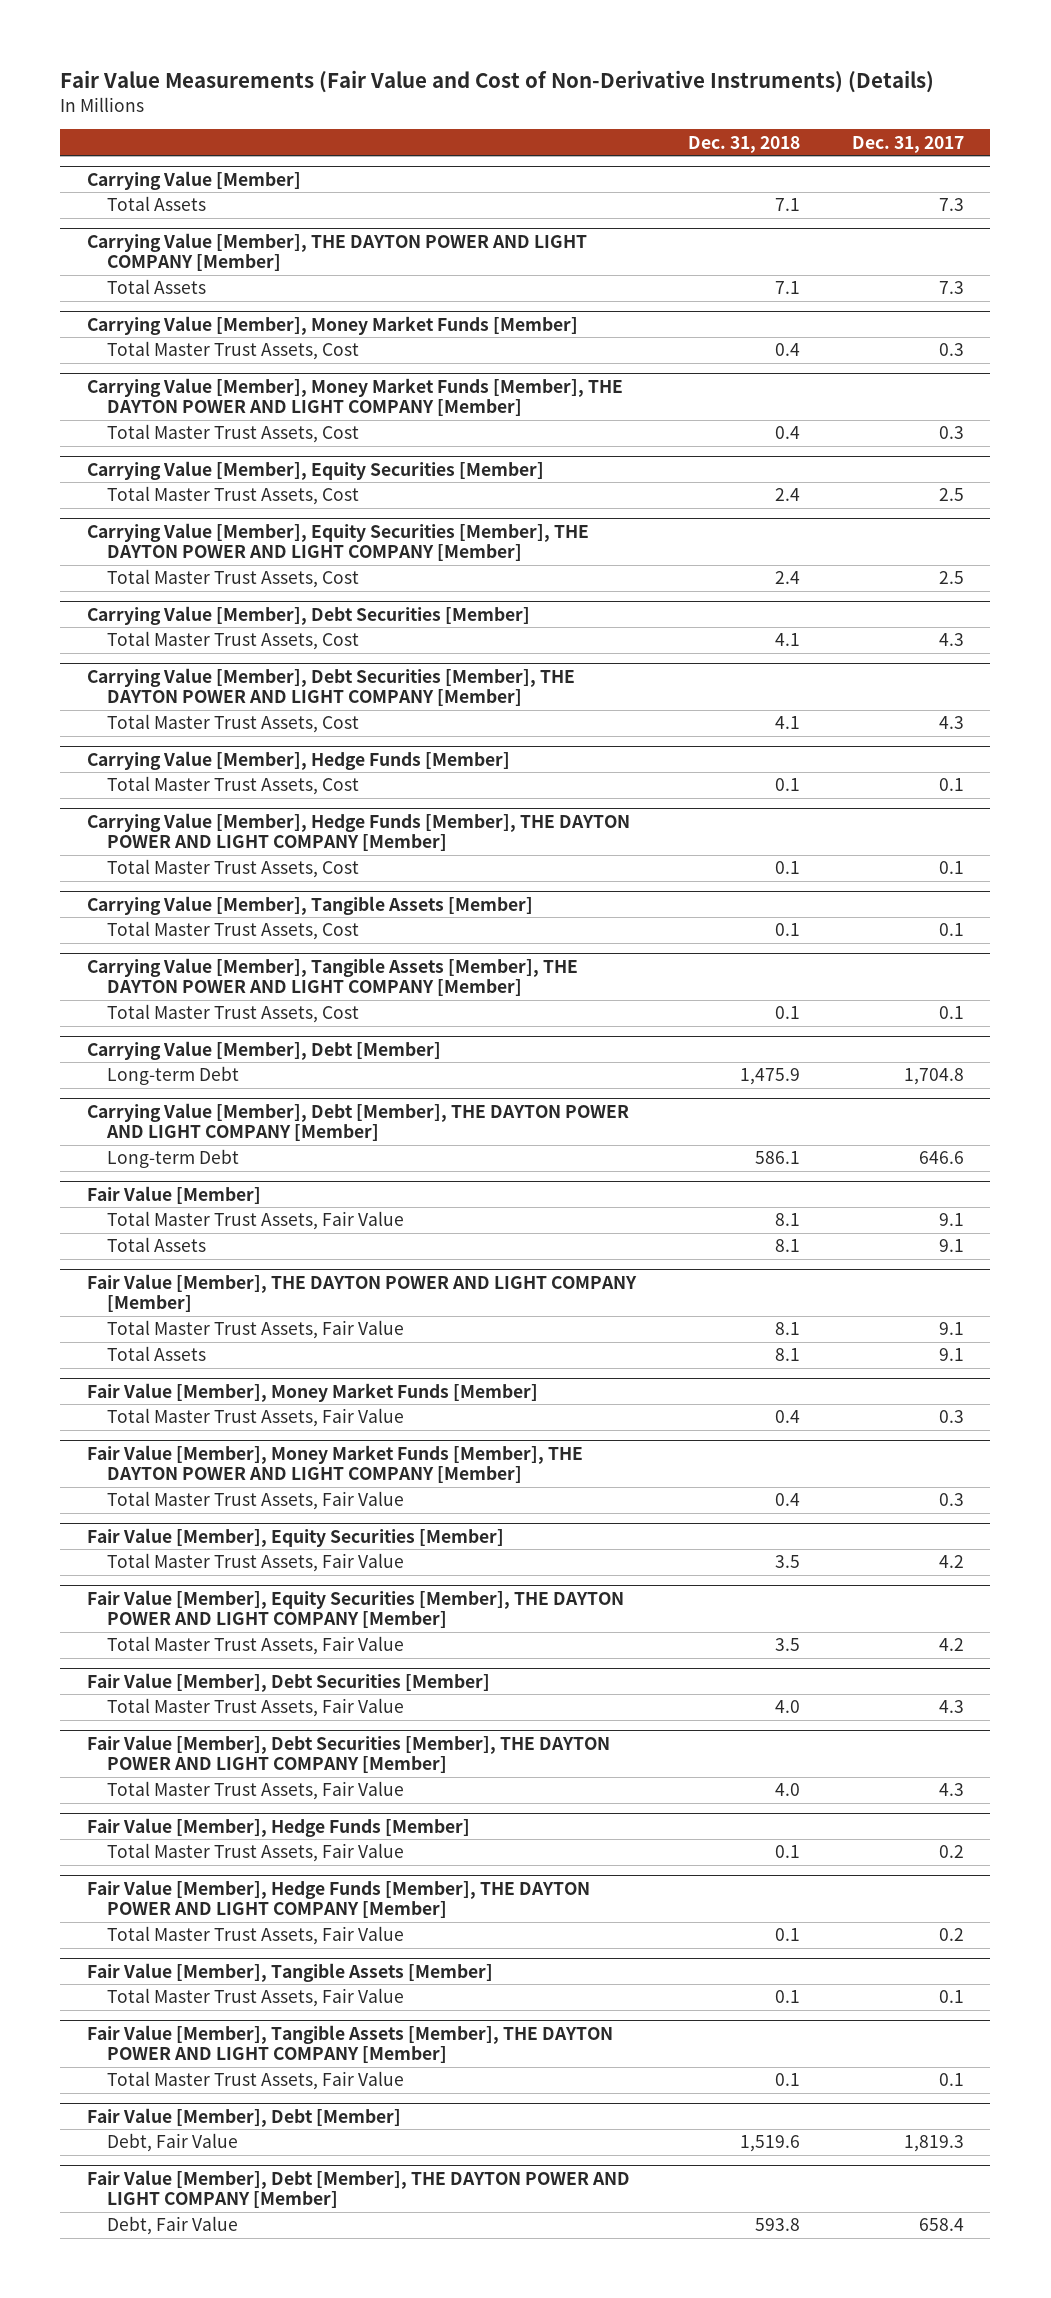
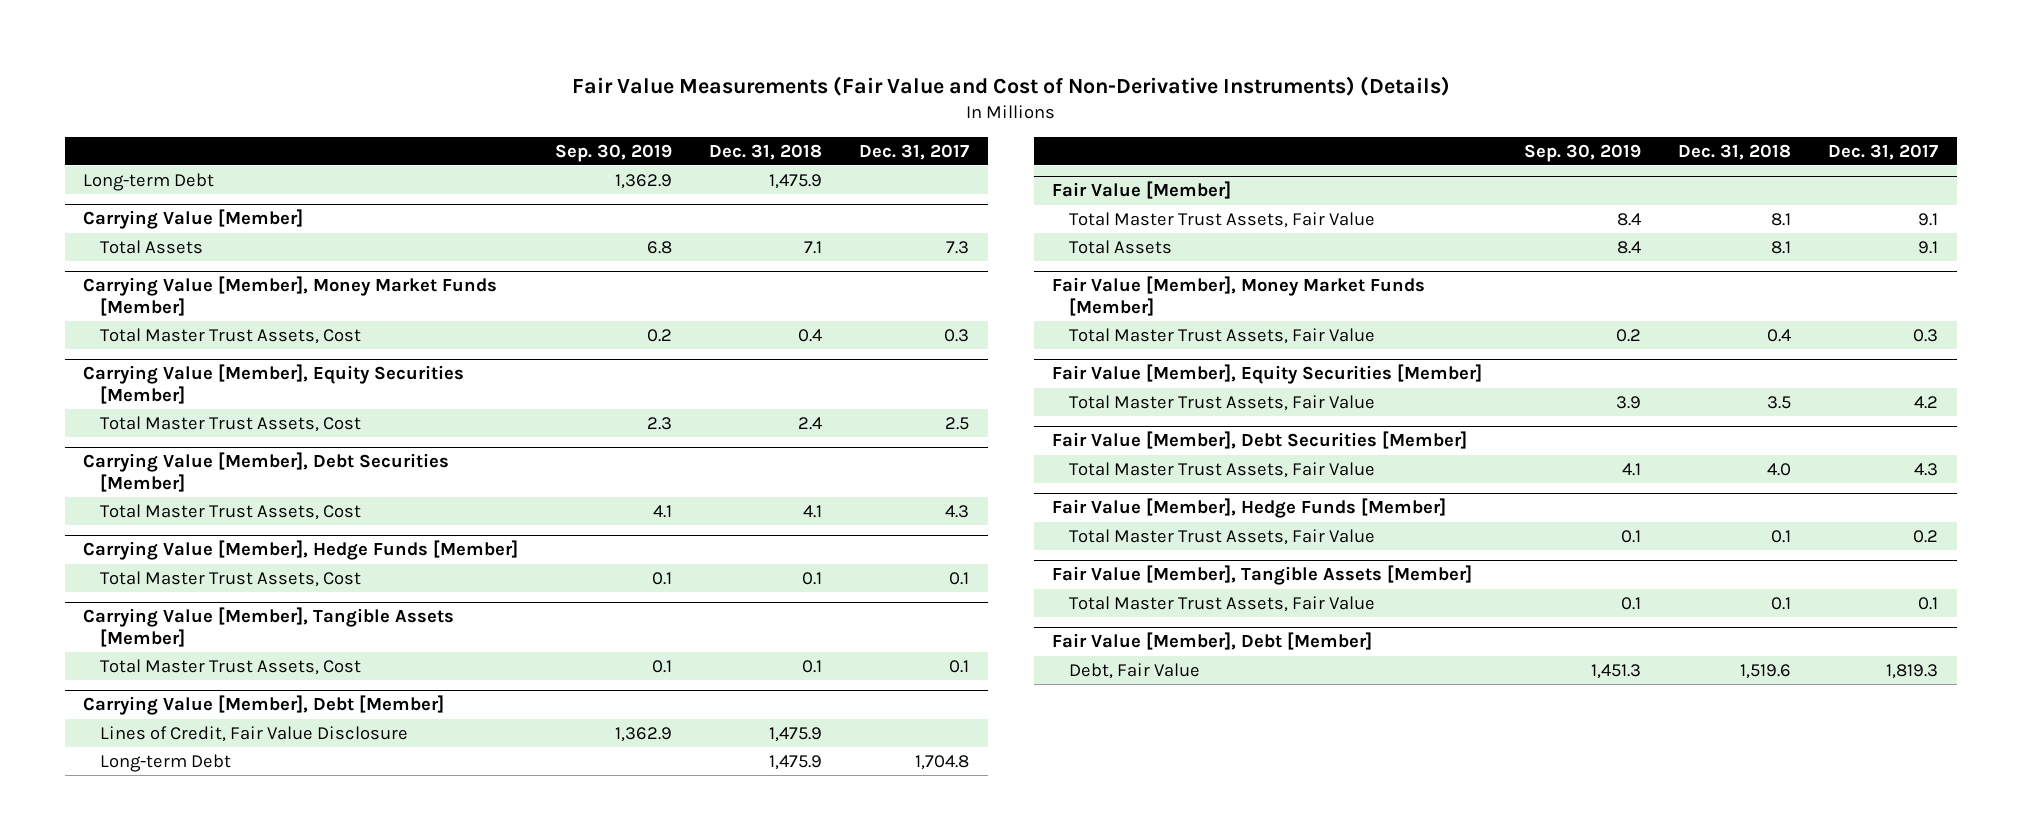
none -> [555,143,673,162] Sep. 30, 2019
none -> [83,172,215,191] Long-term Debt
[86,232,587,272] Carrying Value [Member], THE DAYTON POWER AND LIGHT COMPANY [Member] -> none
[106,279,206,295] Total Assets -> none
[86,377,623,417] Carrying Value [Member], Money Market Funds [Member], THE DAYTON POWER AND LIGHT COMPANY [Member] -> none
[106,424,359,444] Total Master Trust Assets, Cost -> none
[86,522,589,562] Carrying Value [Member], Equity Securities [Member], THE DAYTON POWER AND LIGHT COMPANY [Member] -> none
[106,569,359,589] Total Master Trust Assets, Cost -> none
[86,667,575,707] Carrying Value [Member], Debt Securities [Member], THE DAYTON POWER AND LIGHT COMPANY [Member] -> none
[106,714,359,734] Total Master Trust Assets, Cost -> none
[86,812,630,852] Carrying Value [Member], Hedge Funds [Member], THE DAYTON POWER AND LIGHT COMPANY [Member] -> none
[106,859,359,879] Total Master Trust Assets, Cost -> none
[86,957,578,997] Carrying Value [Member], Tangible Assets [Member], THE DAYTON POWER AND LIGHT COMPANY [Member] -> none
[106,1004,359,1024] Total Master Trust Assets, Cost -> none
none -> [100,725,409,742] Lines of Credit, Fair Value Disclosure
[86,1102,629,1142] Carrying Value [Member], Debt [Member], THE DAYTON POWER AND LIGHT COMPANY [Member] -> none
[106,1149,239,1169] Long-term Debt -> none
[86,1273,637,1313] Fair Value [Member], THE DAYTON POWER AND LIGHT COMPANY [Member] -> none
[106,1320,404,1340] Total Master Trust Assets, Fair Value -> none
[106,1346,206,1362] Total Assets -> none
[86,1444,583,1484] Fair Value [Member], Money Market Funds [Member], THE DAYTON POWER AND LIGHT COMPANY [Member] -> none
[106,1491,404,1511] Total Master Trust Assets, Fair Value -> none
[86,1589,624,1629] Fair Value [Member], Equity Securities [Member], THE DAYTON POWER AND LIGHT COMPANY [Member] -> none
[106,1636,404,1656] Total Master Trust Assets, Fair Value -> none
[86,1734,610,1774] Fair Value [Member], Debt Securities [Member], THE DAYTON POWER AND LIGHT COMPANY [Member] -> none
[106,1781,404,1801] Total Master Trust Assets, Fair Value -> none
[86,1879,590,1919] Fair Value [Member], Hedge Funds [Member], THE DAYTON POWER AND LIGHT COMPANY [Member] -> none
[106,1926,404,1946] Total Master Trust Assets, Fair Value -> none
[86,2024,613,2064] Fair Value [Member], Tangible Assets [Member], THE DAYTON POWER AND LIGHT COMPANY [Member] -> none
[106,2071,404,2091] Total Master Trust Assets, Fair Value -> none
[86,2169,630,2209] Fair Value [Member], Debt [Member], THE DAYTON POWER AND LIGHT COMPANY [Member] -> none
[106,2216,238,2236] Debt, Fair Value -> none

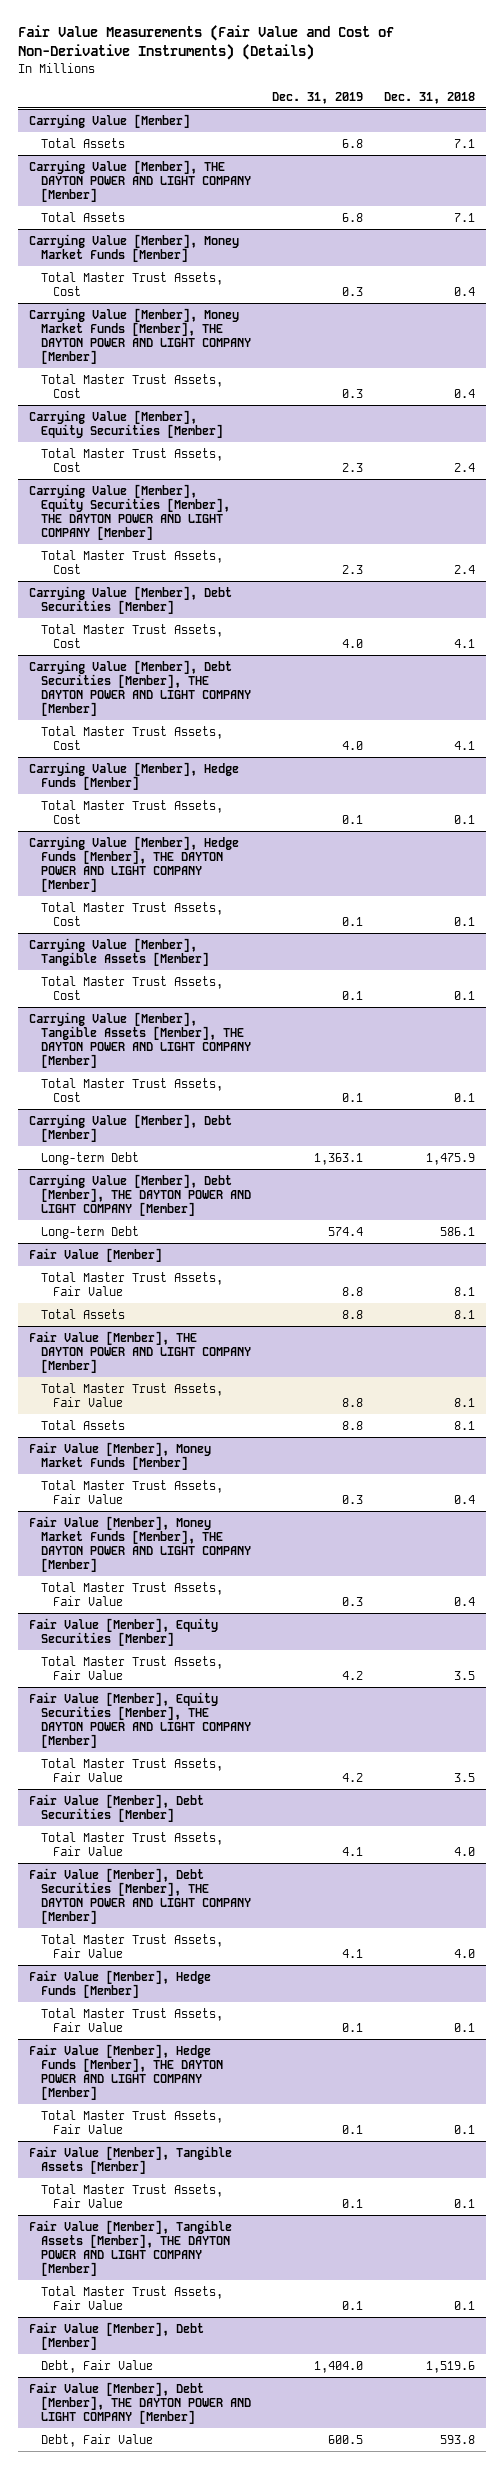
[555,143,673,162] Sep. 30, 2019 -> none
[859,143,970,160] Dec. 31, 2017 -> none
none -> [272,91,364,104] Dec. 31, 2019
[83,172,215,191] Long-term Debt -> none
none -> [28,159,252,202] Carrying Value [Member], THE DAYTON POWER AND LIGHT COMPANY [Member]
none -> [41,211,126,222] Total Assets
none -> [28,307,252,364] Carrying Value [Member], Money Market Funds [Member], THE DAYTON POWER AND LIGHT COMPANY [Member]
none -> [41,373,224,398] Total Master Trust Assets, Cost
none -> [28,483,231,540] Carrying Value [Member], Equity Securities [Member], THE DAYTON POWER AND LIGHT COMPANY [Member]
none -> [41,549,224,574] Total Master Trust Assets, Cost
none -> [28,659,252,716] Carrying Value [Member], Debt Securities [Member], THE DAYTON POWER AND LIGHT COMPANY [Member]
none -> [41,725,224,750] Total Master Trust Assets, Cost
none -> [28,835,239,892] Carrying Value [Member], Hedge Funds [Member], THE DAYTON POWER AND LIGHT COMPANY [Member]
none -> [41,901,224,926] Total Master Trust Assets, Cost
none -> [28,1011,252,1068] Carrying Value [Member], Tangible Assets [Member], THE DAYTON POWER AND LIGHT COMPANY [Member]
none -> [41,1077,224,1102] Total Master Trust Assets, Cost
[100,725,409,742] Lines of Credit, Fair Value Disclosure -> none
none -> [28,1173,252,1216] Carrying Value [Member], Debt [Member], THE DAYTON POWER AND LIGHT COMPANY [Member]
none -> [41,1225,140,1239] Long-term Debt
none -> [28,1330,252,1373] Fair Value [Member], THE DAYTON POWER AND LIGHT COMPANY [Member]
none -> [41,1382,224,1407] Total Master Trust Assets, Fair Value
none -> [41,1419,126,1430] Total Assets
none -> [28,1515,252,1572] Fair Value [Member], Money Market Funds [Member], THE DAYTON POWER AND LIGHT COMPANY [Member]
none -> [41,1581,224,1606] Total Master Trust Assets, Fair Value
none -> [28,1691,252,1748] Fair Value [Member], Equity Securities [Member], THE DAYTON POWER AND LIGHT COMPANY [Member]
none -> [41,1757,224,1782] Total Master Trust Assets, Fair Value
none -> [28,1867,252,1924] Fair Value [Member], Debt Securities [Member], THE DAYTON POWER AND LIGHT COMPANY [Member]
none -> [41,1933,224,1958] Total Master Trust Assets, Fair Value
none -> [28,2043,224,2100] Fair Value [Member], Hedge Funds [Member], THE DAYTON POWER AND LIGHT COMPANY [Member]
none -> [41,2109,224,2134] Total Master Trust Assets, Fair Value
none -> [28,2219,232,2276] Fair Value [Member], Tangible Assets [Member], THE DAYTON POWER AND LIGHT COMPANY [Member]
none -> [41,2285,224,2310] Total Master Trust Assets, Fair Value
none -> [28,2381,252,2424] Fair Value [Member], Debt [Member], THE DAYTON POWER AND LIGHT COMPANY [Member]
none -> [41,2433,154,2447] Debt, Fair Value

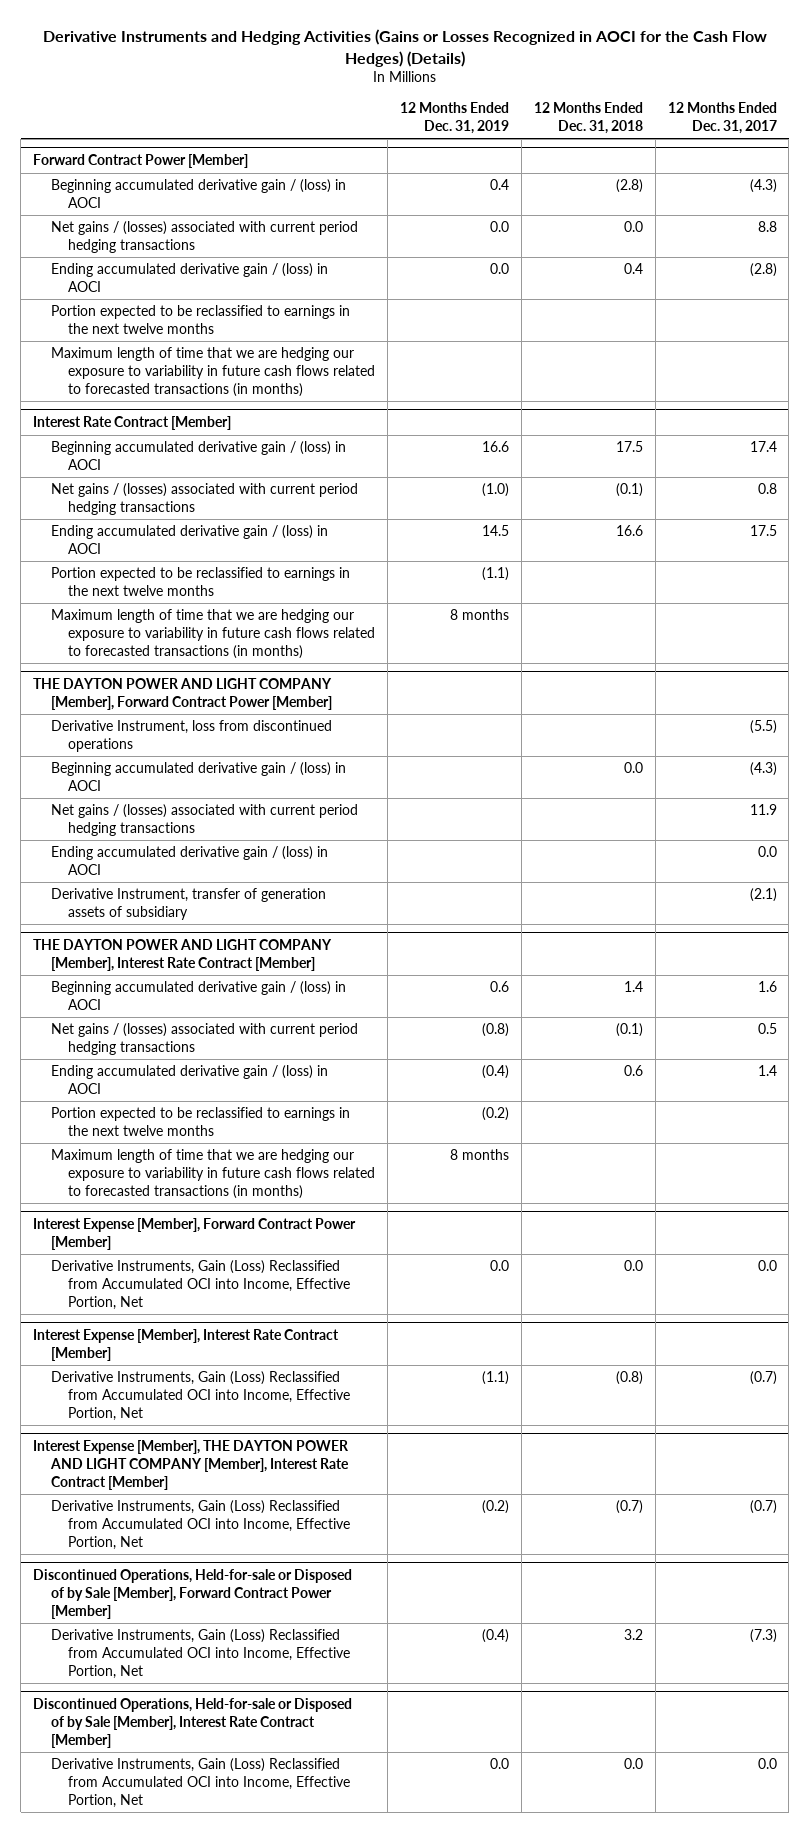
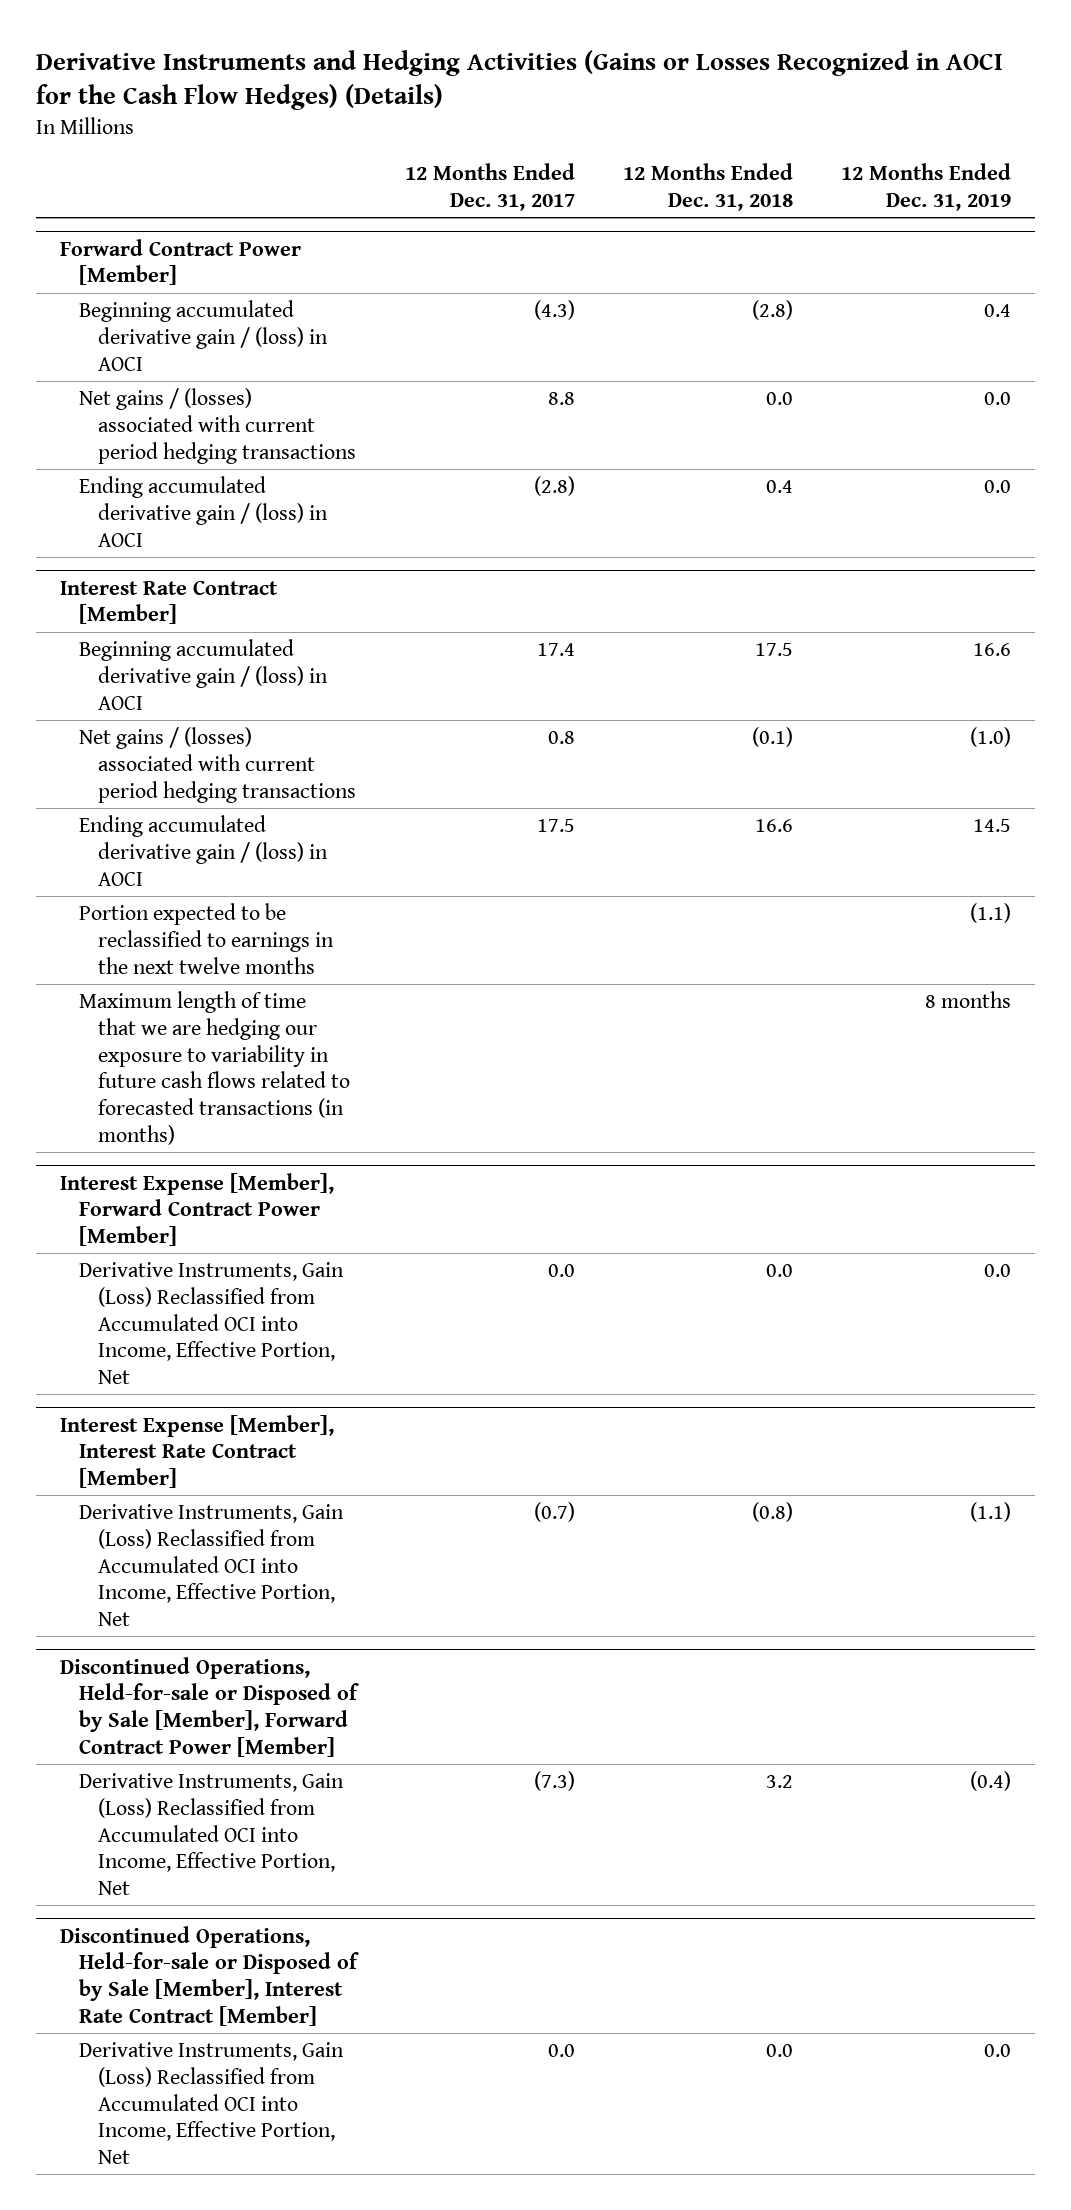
[50,305,350,335] Portion expected to be reclassified to earnings in the next twelve months -> none
[50,347,375,397] Maximum length of time that we are hedging our exposure to variability in future cash flows related to forecasted transactions (in months) -> none
[33,678,333,710] THE DAYTON POWER AND LIGHT COMPANY [Member], Forward Contract Power [Member] -> none
[50,720,332,753] Derivative Instrument, loss from discontinued operations -> none
[50,762,346,792] Beginning accumulated derivative gain / (loss) in AOCI -> none
[50,804,358,837] Net gains / (losses) associated with current period hedging transactions -> none
[50,846,328,876] Ending accumulated derivative gain / (loss) in AOCI -> none
[50,888,326,921] Derivative Instrument, transfer of generation assets of subsidiary -> none
[33,939,333,971] THE DAYTON POWER AND LIGHT COMPANY [Member], Interest Rate Contract [Member] -> none
[50,981,346,1011] Beginning accumulated derivative gain / (loss) in AOCI -> none
[50,1023,358,1056] Net gains / (losses) associated with current period hedging transactions -> none
[50,1065,328,1095] Ending accumulated derivative gain / (loss) in AOCI -> none
[50,1107,350,1137] Portion expected to be reclassified to earnings in the next twelve months -> none
[50,1149,375,1199] Maximum length of time that we are hedging our exposure to variability in future cash flows related to forecasted transactions (in months) -> none
[33,1440,350,1490] Interest Expense [Member], THE DAYTON POWER AND LIGHT COMPANY [Member], Interest Rate Contract [Member] -> none
[50,1500,350,1550] Derivative Instruments, Gain (Loss) Reclassified from Accumulated OCI into Income, Effective Portion, Net -> none

